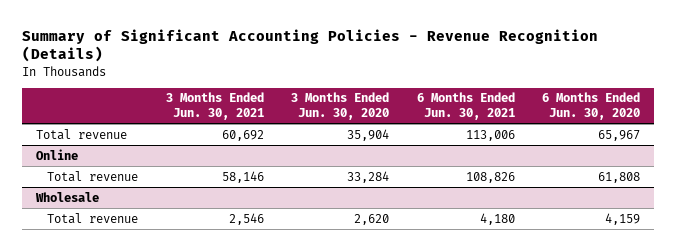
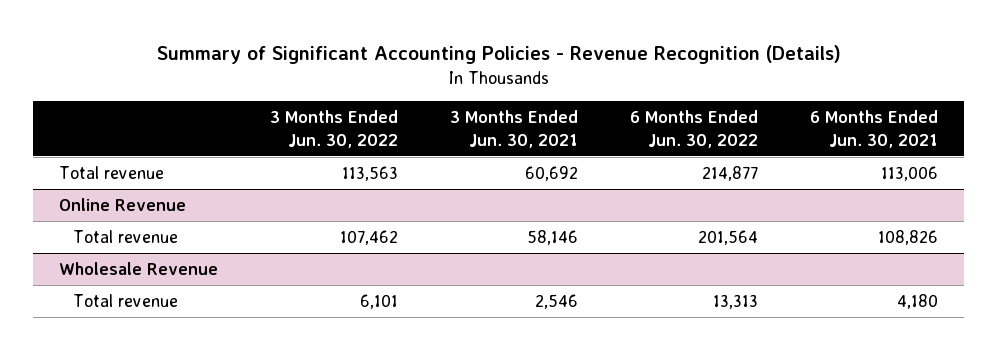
[291,92,390,120] 3 Months Ended Jun. 30, 2020 -> none
[542,92,641,120] 6 Months Ended Jun. 30, 2020 -> none
none -> [269,110,398,148] 3 Months Ended Jun. 30, 2022
none -> [630,110,759,148] 6 Months Ended Jun. 30, 2022
[35,148,78,160] Online -> [58,198,186,212] Online Revenue
[34,191,99,202] Wholesale -> [58,262,218,276] Wholesale Revenue

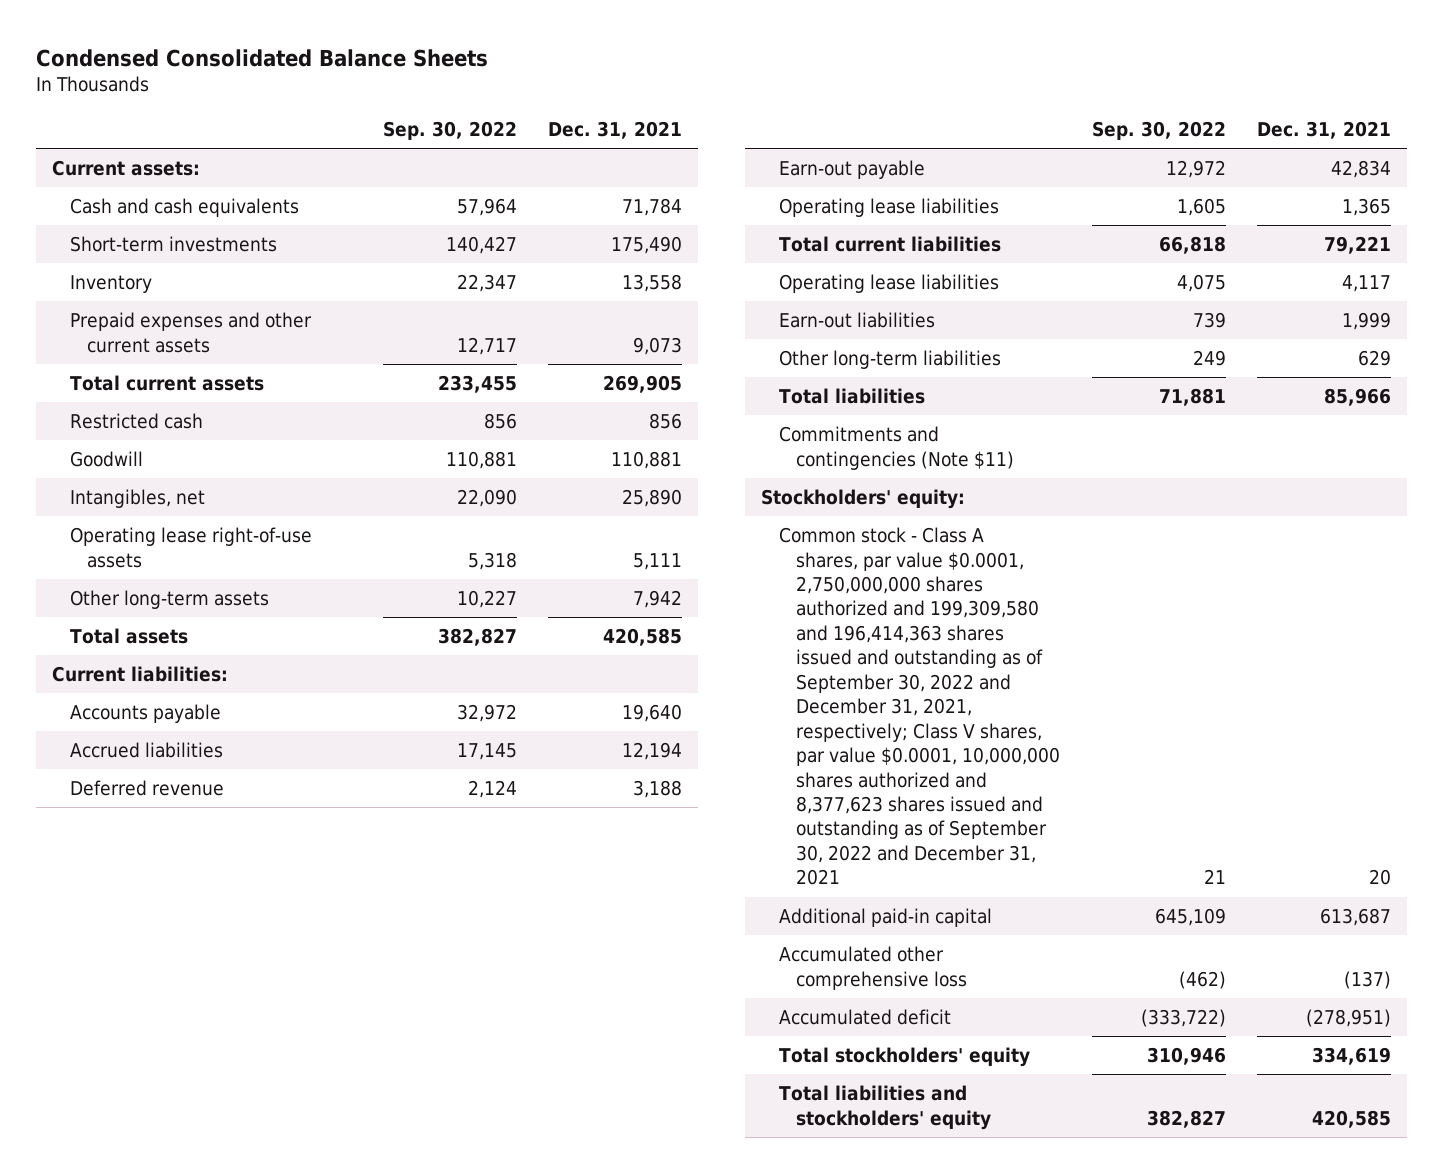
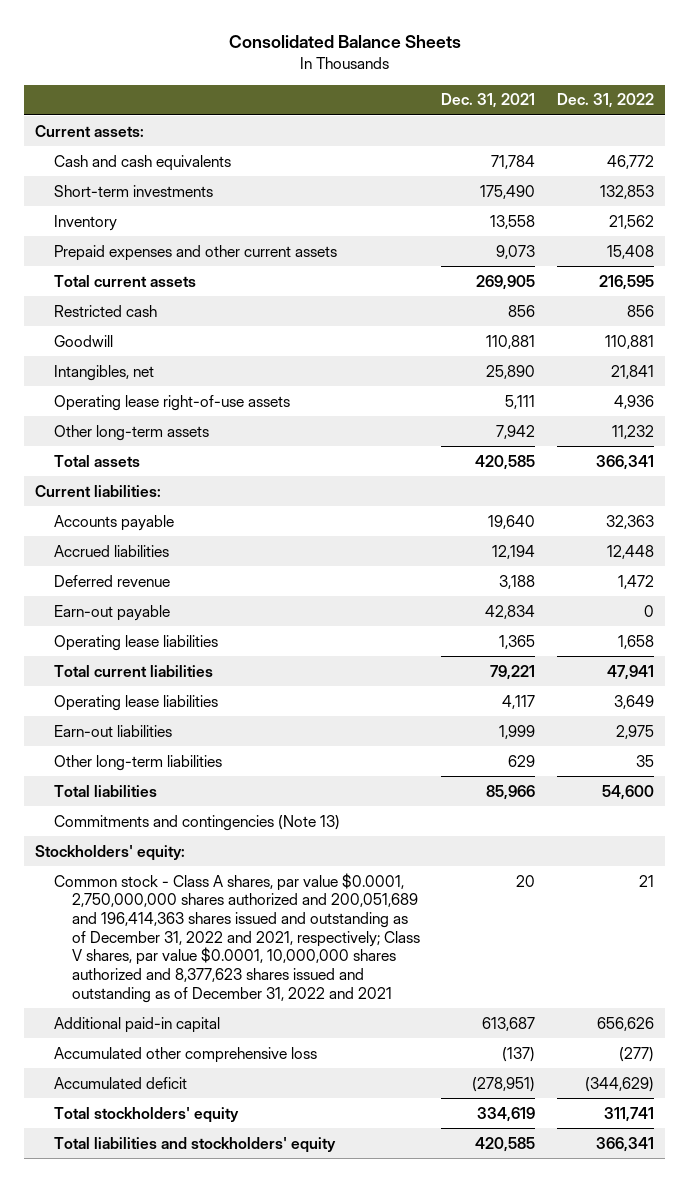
[36,48,489,67] Condensed Consolidated Balance Sheets -> [228,35,461,49] Consolidated Balance Sheets
[382,120,517,140] Sep. 30, 2022 -> none
none -> [556,93,654,109] Dec. 31, 2022
[778,426,1014,470] Commitments and contingencies (Note $11) -> [53,814,340,831] Commitments and contingencies (Note 13)
[778,527,1060,886] Common stock - Class A shares, par value $0.0001, 2,750,000,000 shares authorized and 199,309,580 and 196,414,363 shares issued and outstanding as of September 30, 2022 and December 31, 2021, respectively; Class V shares, par value $0.0001, 10,000,000 shares authorized and 8,377,623 shares issued and outstanding as of September 30, 2022 and December 31, 2021 -> [53,872,420,1003] Common stock - Class A shares, par value $0.0001, 2,750,000,000 shares authorized and 200,051,689 and 196,414,363 shares issued and outstanding as of December 31, 2022 and 2021, respectively; Class V shares, par value $0.0001, 10,000,000 shares authorized and 8,377,623 shares issued and outstanding as of December 31, 2022 and 2021

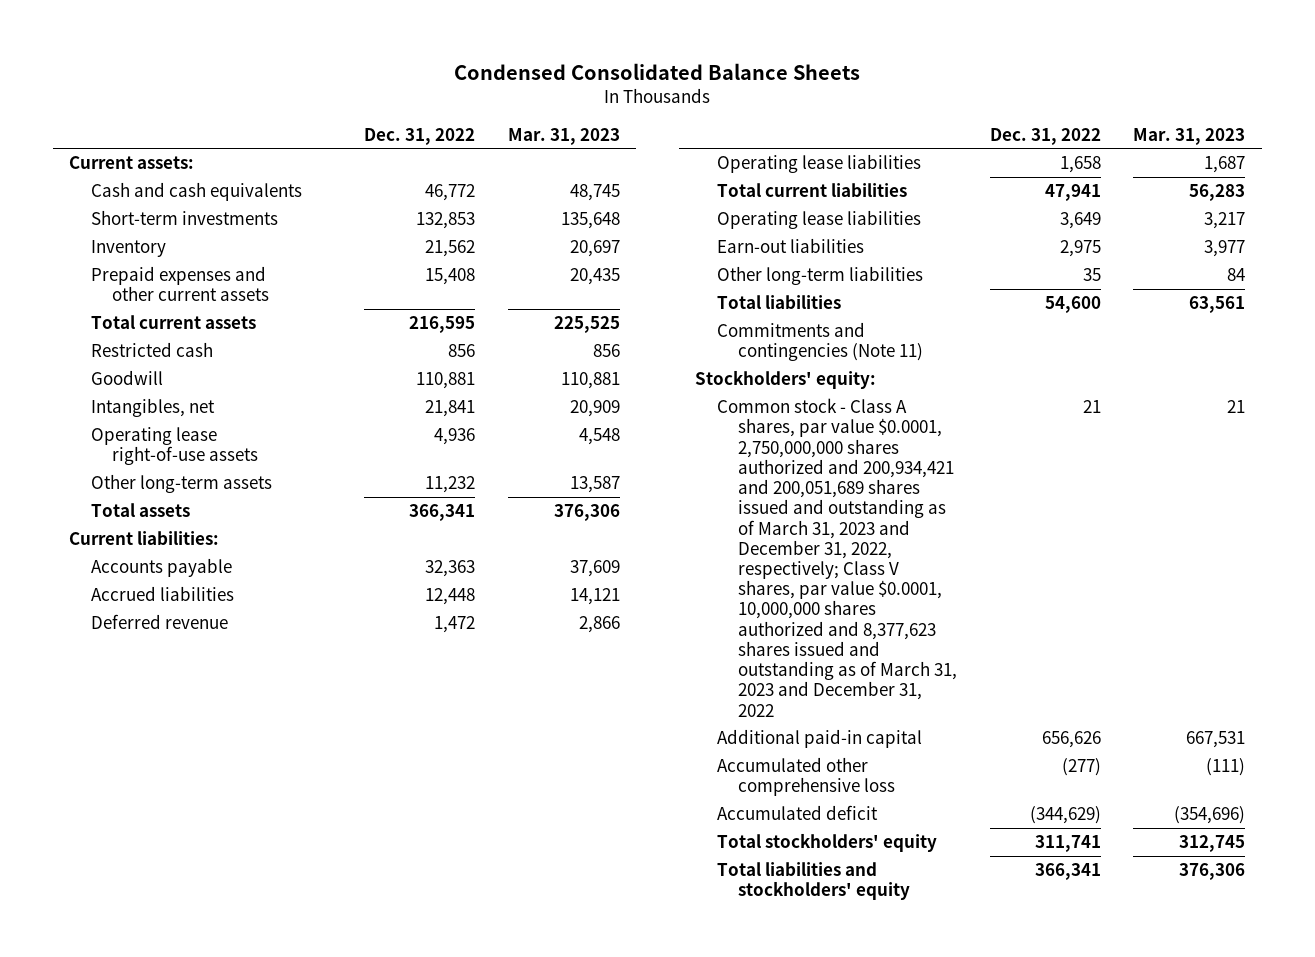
[228,35,461,49] Consolidated Balance Sheets -> [454,62,861,80] Condensed Consolidated Balance Sheets
[441,93,536,109] Dec. 31, 2021 -> none
none -> [507,127,620,145] Mar. 31, 2023
[53,604,170,621] Earn-out payable -> none
[53,814,340,831] Commitments and contingencies (Note 13) -> [716,322,924,362] Commitments and contingencies (Note 11)
[53,872,420,1003] Common stock - Class A shares, par value $0.0001, 2,750,000,000 shares authorized and 200,051,689 and 196,414,363 shares issued and outstanding as of December 31, 2022 and 2021, respectively; Class V shares, par value $0.0001, 10,000,000 shares authorized and 8,377,623 shares issued and outstanding as of December 31, 2022 and 2021 -> [716,398,958,717] Common stock - Class A shares, par value $0.0001, 2,750,000,000 shares authorized and 200,934,421 and 200,051,689 shares issued and outstanding as of March 31, 2023 and December 31, 2022, respectively; Class V shares, par value $0.0001, 10,000,000 shares authorized and 8,377,623 shares issued and outstanding as of March 31, 2023 and December 31, 2022

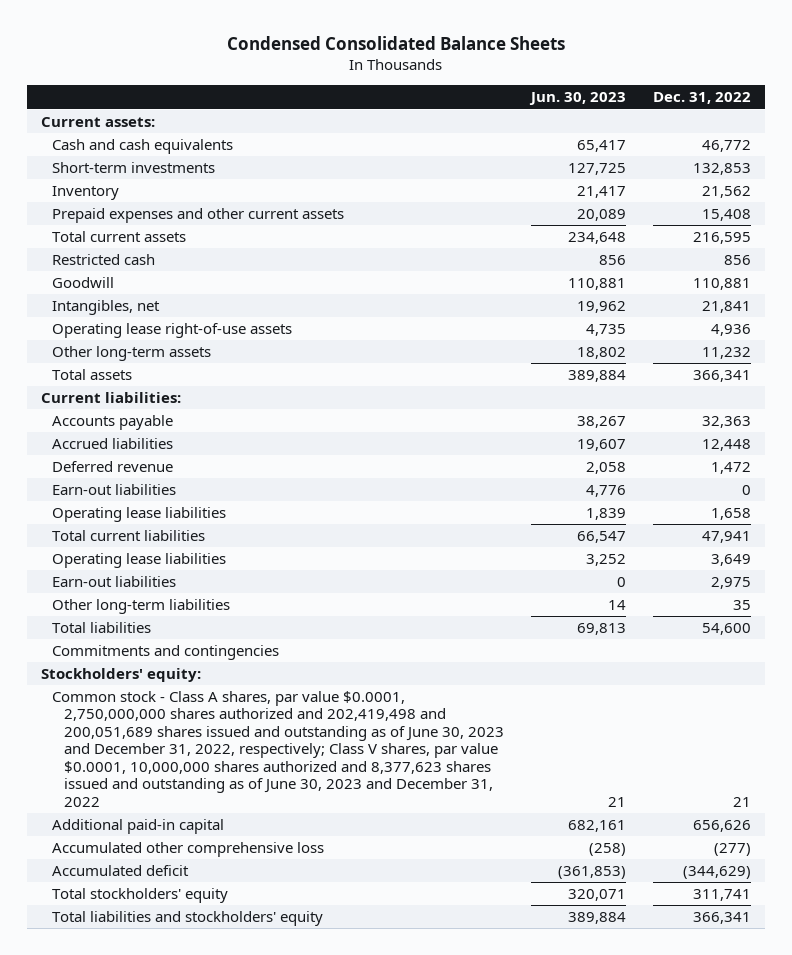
[507,127,620,145] Mar. 31, 2023 -> none
none -> [528,92,626,106] Jun. 30, 2023
none -> [52,484,177,496] Earn-out liabilities
[716,322,924,362] Commitments and contingencies (Note 11) -> [52,645,280,661] Commitments and contingencies
[716,398,958,717] Common stock - Class A shares, par value $0.0001, 2,750,000,000 shares authorized and 200,934,421 and 200,051,689 shares issued and outstanding as of March 31, 2023 and December 31, 2022, respectively; Class V shares, par value $0.0001, 10,000,000 shares authorized and 8,377,623 shares issued and outstanding as of March 31, 2023 and December 31, 2022 -> [52,691,504,807] Common stock - Class A shares, par value $0.0001, 2,750,000,000 shares authorized and 202,419,498 and 200,051,689 shares issued and outstanding as of June 30, 2023 and December 31, 2022, respectively; Class V shares, par value $0.0001, 10,000,000 shares authorized and 8,377,623 shares issued and outstanding as of June 30, 2023 and December 31, 2022

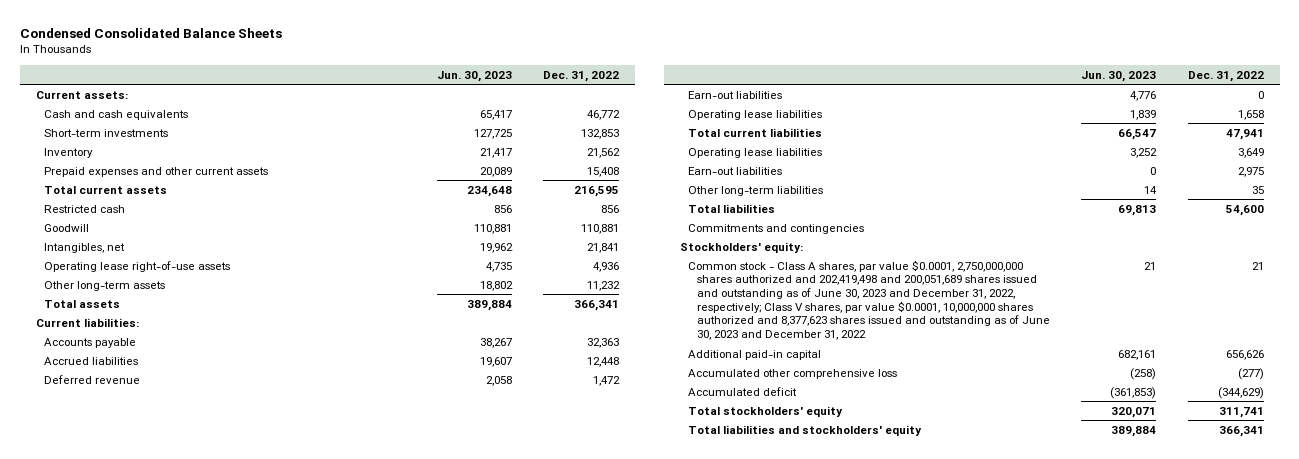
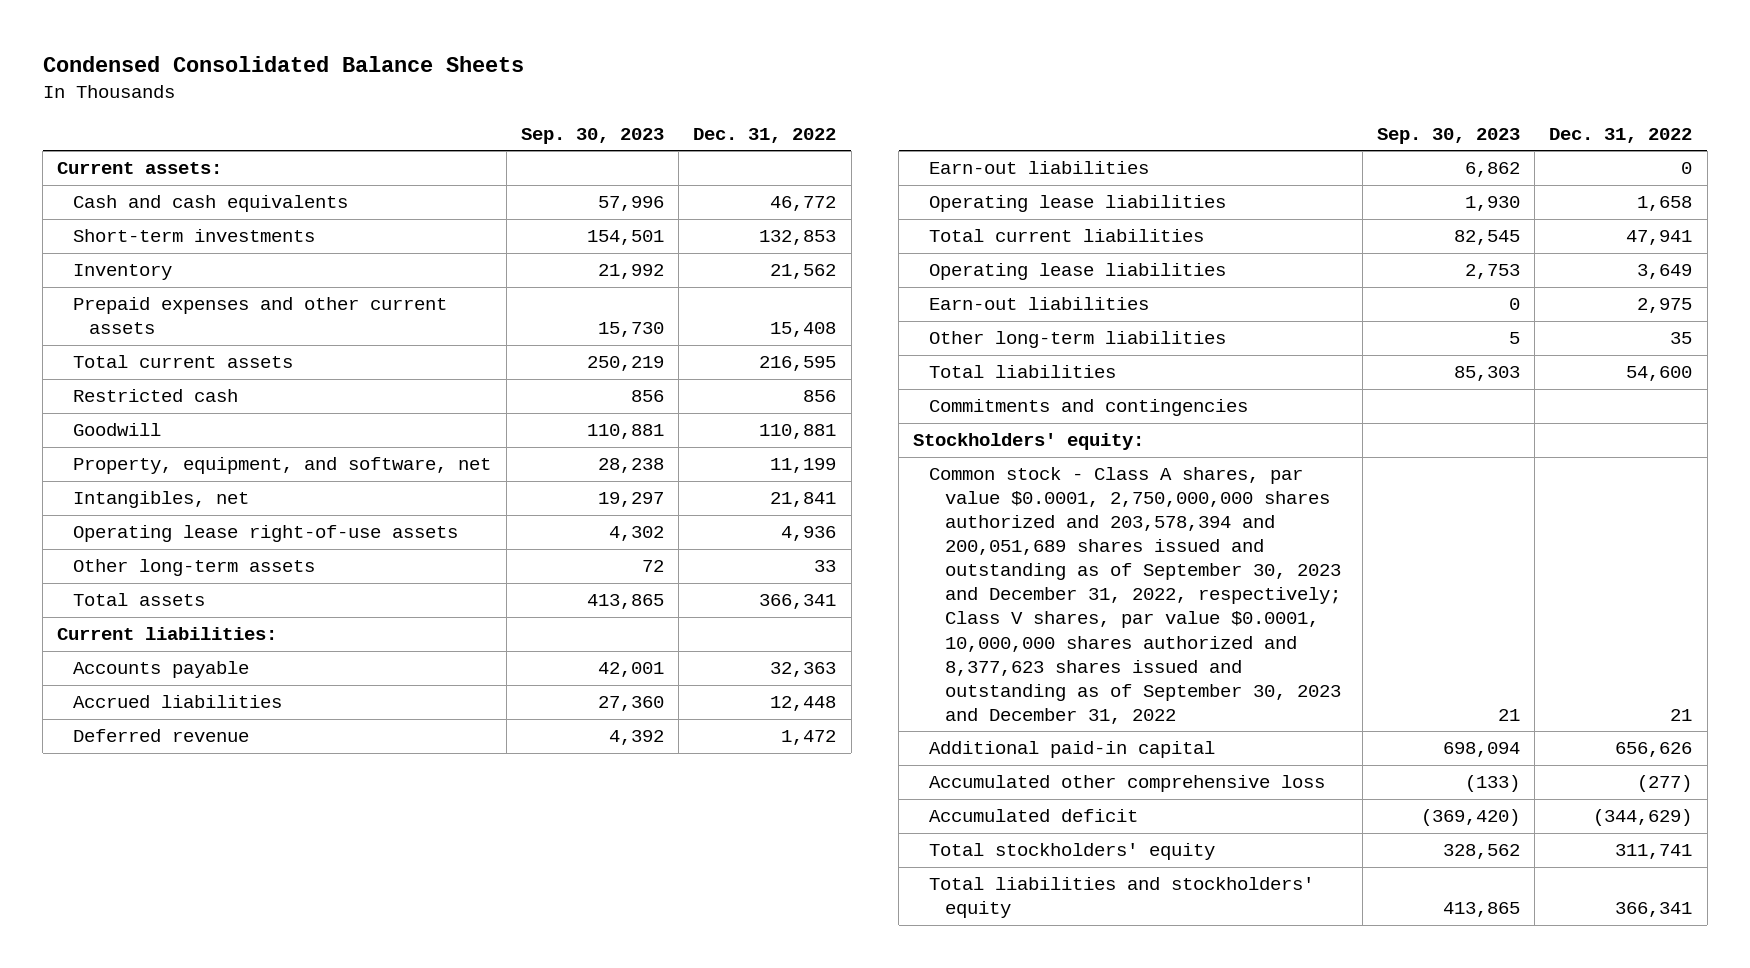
[436,70,512,82] Jun. 30, 2023 -> none
none -> [520,127,664,144] Sep. 30, 2023
none -> [73,457,492,475] Property, equipment, and software, net
[587,280,621,291] 11,232 -> [814,560,837,573] 33
[688,259,1050,341] Common stock - Class A shares, par value $0.0001, 2,750,000,000 shares authorized and 202,419,498 and 200,051,689 shares issued and outstanding as of June 30, 2023 and December 31, 2022, respectively; Class V shares, par value $0.0001, 10,000,000 shares authorized and 8,377,623 shares issued and outstanding as of June 30, 2023 and December 31, 2022 -> [929,467,1342,724] Common stock - Class A shares, par value $0.0001, 2,750,000,000 shares authorized and 203,578,394 and 200,051,689 shares issued and outstanding as of September 30, 2023 and December 31, 2022, respectively; Class V shares, par value $0.0001, 10,000,000 shares authorized and 8,377,623 shares issued and outstanding as of September 30, 2023 and December 31, 2022

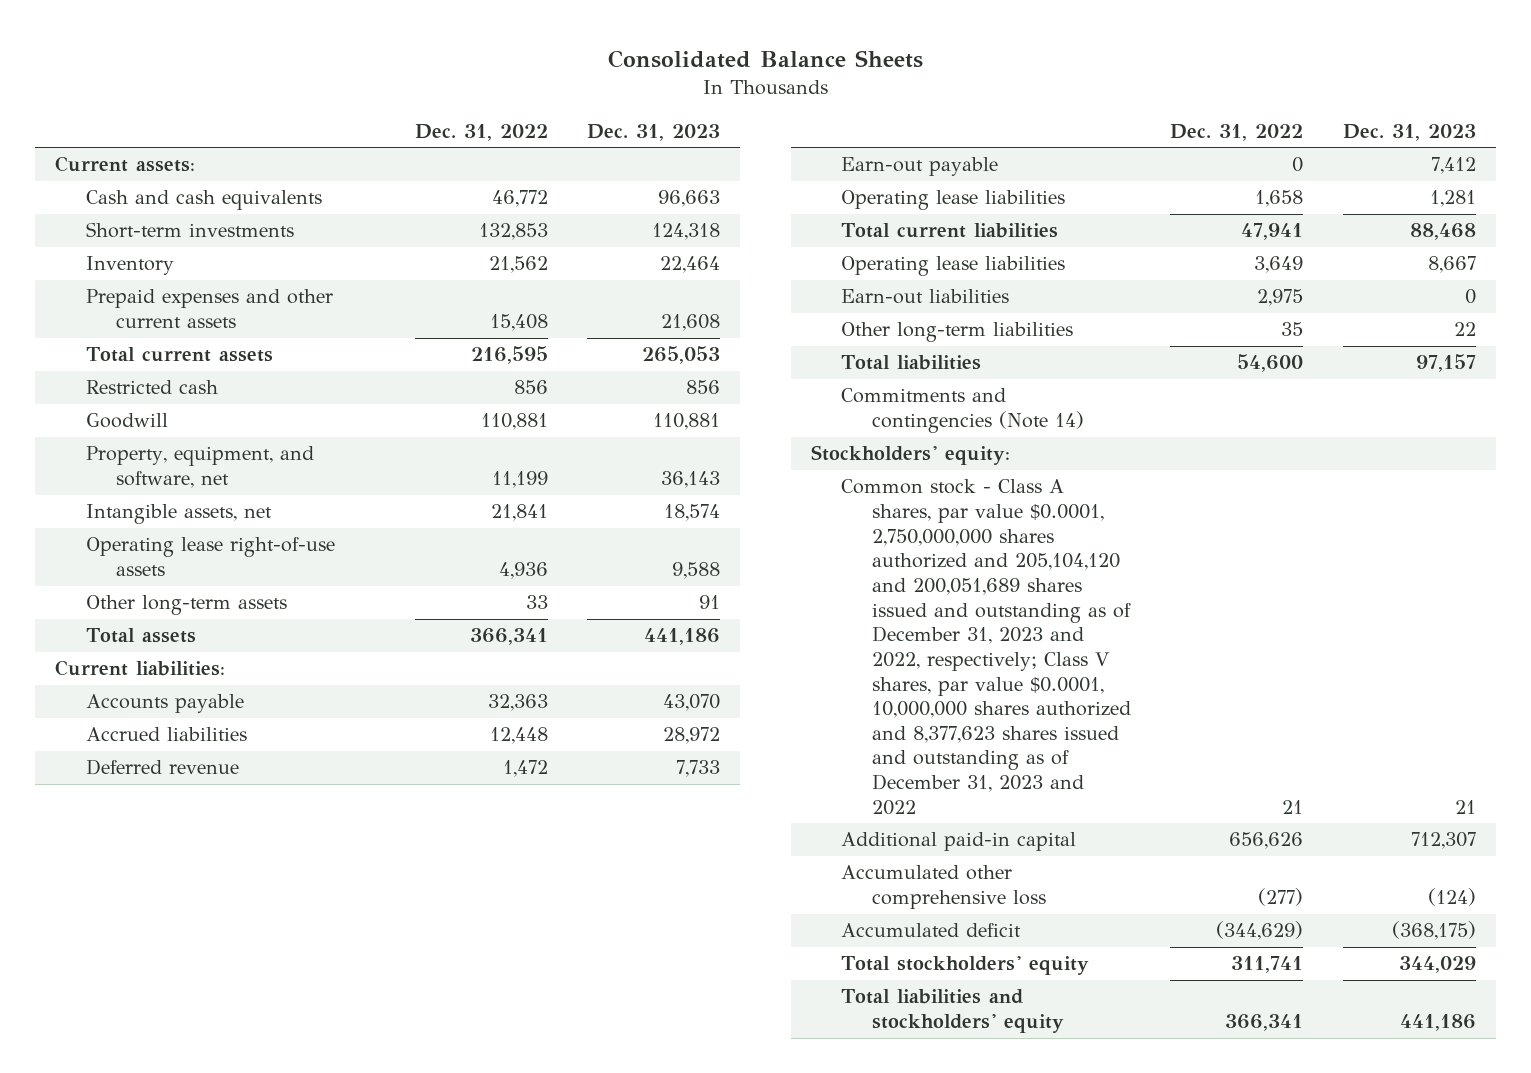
[42,56,524,73] Condensed Consolidated Balance Sheets -> [607,49,923,68] Consolidated Balance Sheets
[520,127,664,144] Sep. 30, 2023 -> none
none -> [587,123,721,141] Dec. 31, 2023
[73,491,250,509] Intangibles, net -> [85,504,272,525] Intangible assets, net
[929,161,1150,175] Earn-out liabilities -> [841,157,999,177] Earn-out payable
[929,399,1249,417] Commitments and contingencies -> [841,388,1084,434] Commitments and contingencies (Note 14)
[929,467,1342,724] Common stock - Class A shares, par value $0.0001, 2,750,000,000 shares authorized and 203,578,394 and 200,051,689 shares issued and outstanding as of September 30, 2023 and December 31, 2022, respectively; Class V shares, par value $0.0001, 10,000,000 shares authorized and 8,377,623 shares issued and outstanding as of September 30, 2023 and December 31, 2022 -> [841,479,1131,815] Common stock - Class A shares, par value $0.0001, 2,750,000,000 shares authorized and 205,104,120 and 200,051,689 shares issued and outstanding as of December 31, 2023 and 2022, respectively; Class V shares, par value $0.0001, 10,000,000 shares authorized and 8,377,623 shares issued and outstanding as of December 31, 2023 and 2022

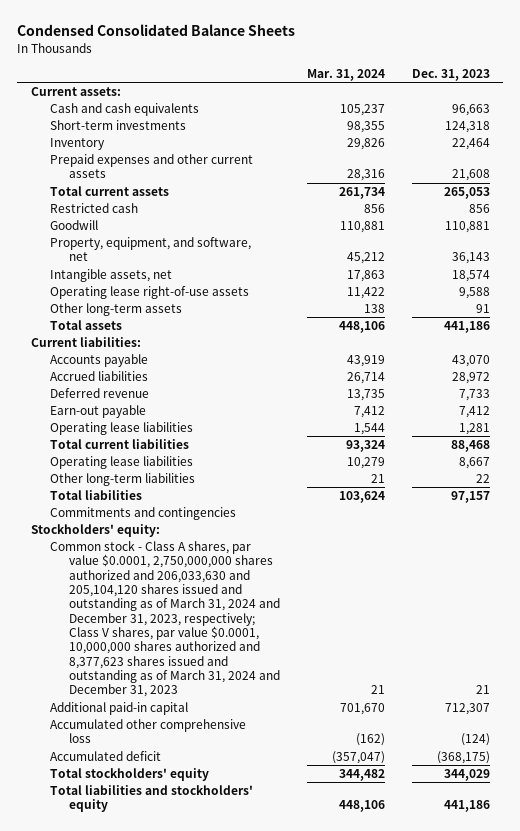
[607,49,923,68] Consolidated Balance Sheets -> [17,24,296,37] Condensed Consolidated Balance Sheets
[414,123,548,141] Dec. 31, 2022 -> none
none -> [307,69,386,82] Mar. 31, 2024
[841,289,1010,305] Earn-out liabilities -> none
[841,388,1084,434] Commitments and contingencies (Note 14) -> [49,507,236,521] Commitments and contingencies
[841,479,1131,815] Common stock - Class A shares, par value $0.0001, 2,750,000,000 shares authorized and 205,104,120 and 200,051,689 shares issued and outstanding as of December 31, 2023 and 2022, respectively; Class V shares, par value $0.0001, 10,000,000 shares authorized and 8,377,623 shares issued and outstanding as of December 31, 2023 and 2022 -> [49,540,281,698] Common stock - Class A shares, par value $0.0001, 2,750,000,000 shares authorized and 206,033,630 and 205,104,120 shares issued and outstanding as of March 31, 2024 and December 31, 2023, respectively; Class V shares, par value $0.0001, 10,000,000 shares authorized and 8,377,623 shares issued and outstanding as of March 31, 2024 and December 31, 2023

